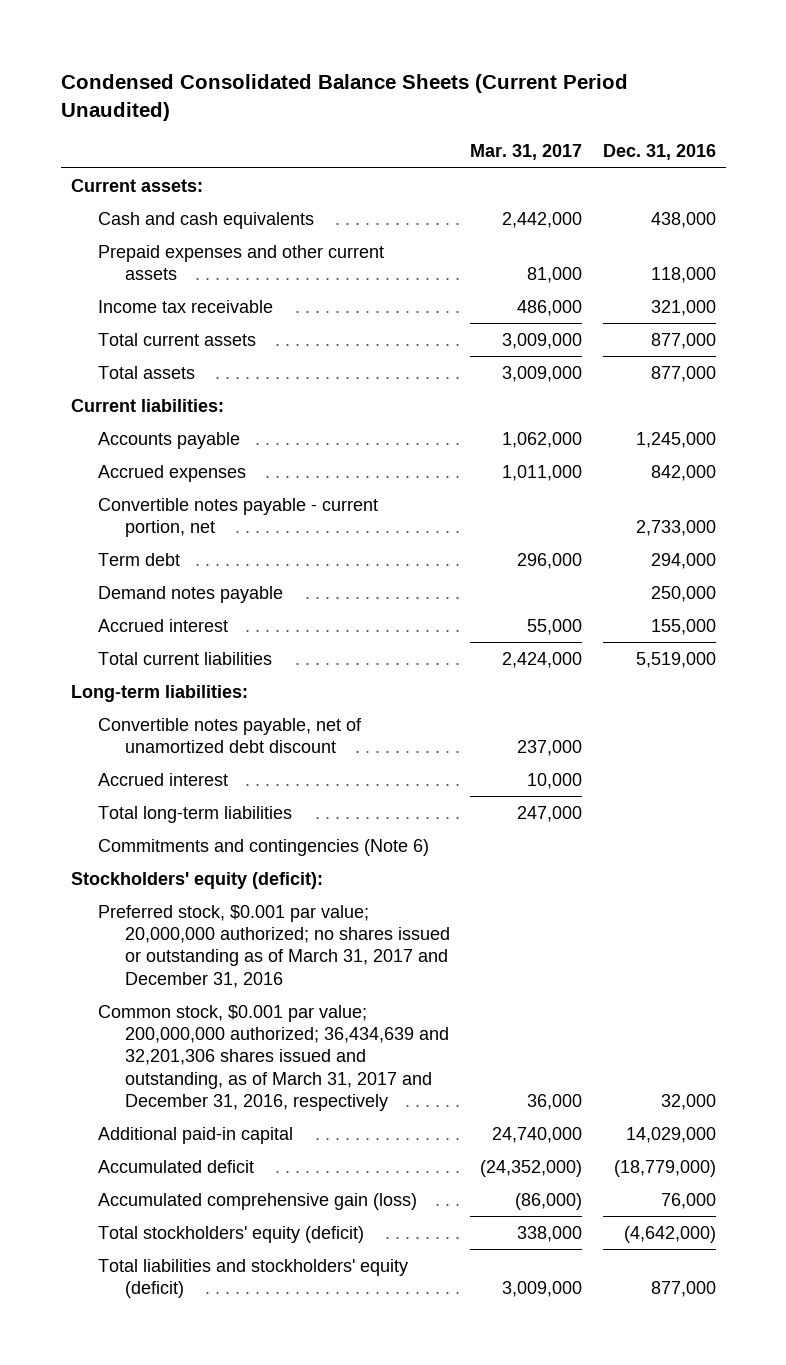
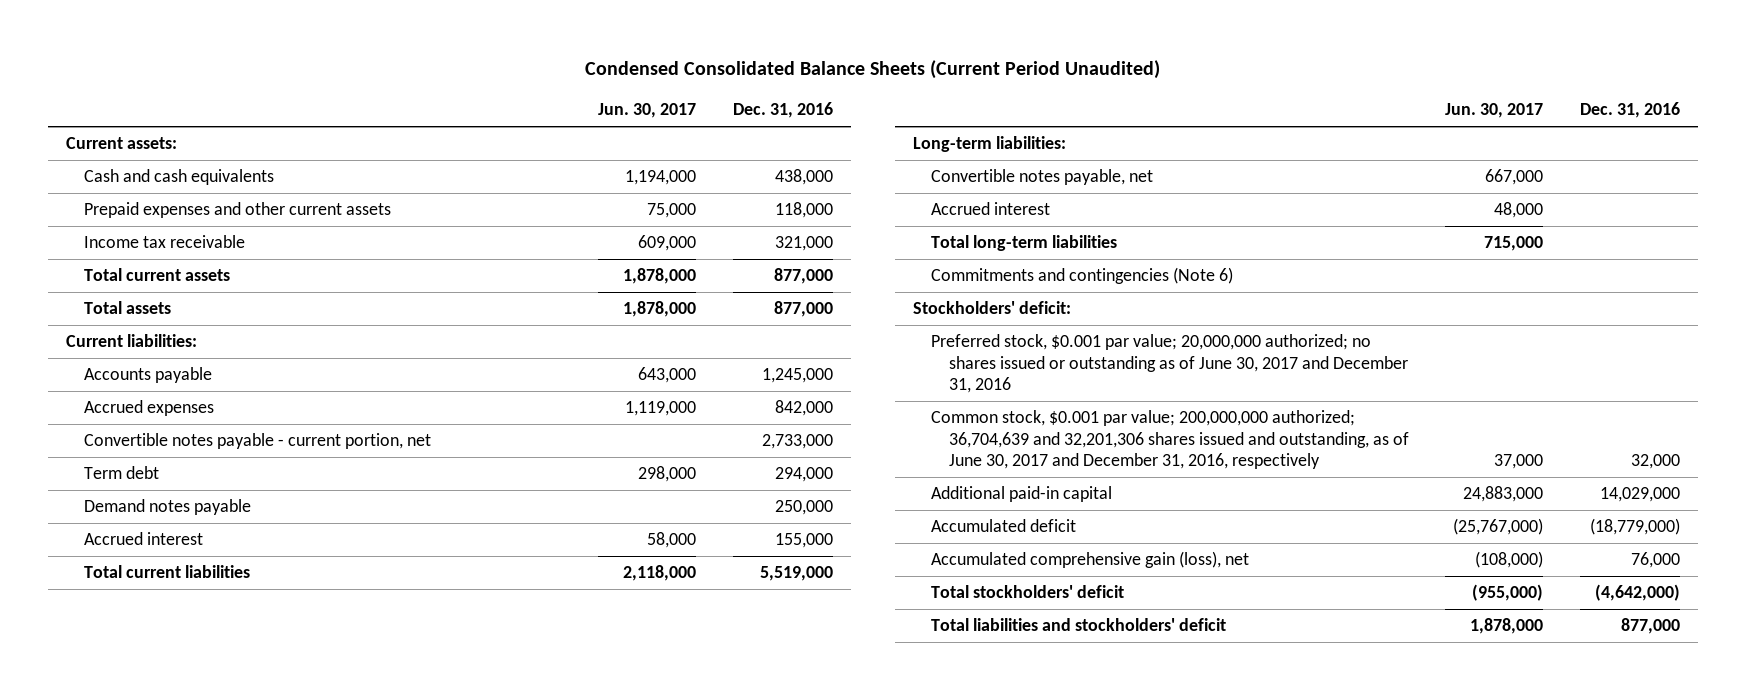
[470,144,583,161] Mar. 31, 2017 -> none
none -> [598,103,697,119] Jun. 30, 2017
[98,717,363,754] Convertible notes payable, net of unamortized debt discount -> [931,169,1154,186] Convertible notes payable, net
[70,871,323,889] Stockholders' equity (deficit): -> [913,301,1072,315] Stockholders' deficit:
[98,904,451,988] Preferred stock, $0.001 par value; 20,000,000 authorized; no shares issued or outstanding as of March 31, 2017 and December 31, 2016 -> [931,334,1408,394] Preferred stock, $0.001 par value; 20,000,000 authorized; no shares issued or outstanding as of June 30, 2017 and December 31, 2016
[98,1004,450,1111] Common stock, $0.001 par value; 200,000,000 authorized; 36,434,639 and 32,201,306 shares issued and outstanding, as of March 31, 2017 and December 31, 2016, respectively -> [931,410,1409,470] Common stock, $0.001 par value; 200,000,000 authorized; 36,704,639 and 32,201,306 shares issued and outstanding, as of June 30, 2017 and December 31, 2016, respectively
[98,1192,418,1210] Accumulated comprehensive gain (loss) -> [931,551,1250,569] Accumulated comprehensive gain (loss), net
[98,1225,365,1243] Total stockholders' equity (deficit) -> [931,585,1125,599] Total stockholders' deficit
[98,1258,409,1299] Total liabilities and stockholders' equity (deficit) -> [931,618,1227,632] Total liabilities and stockholders' deficit

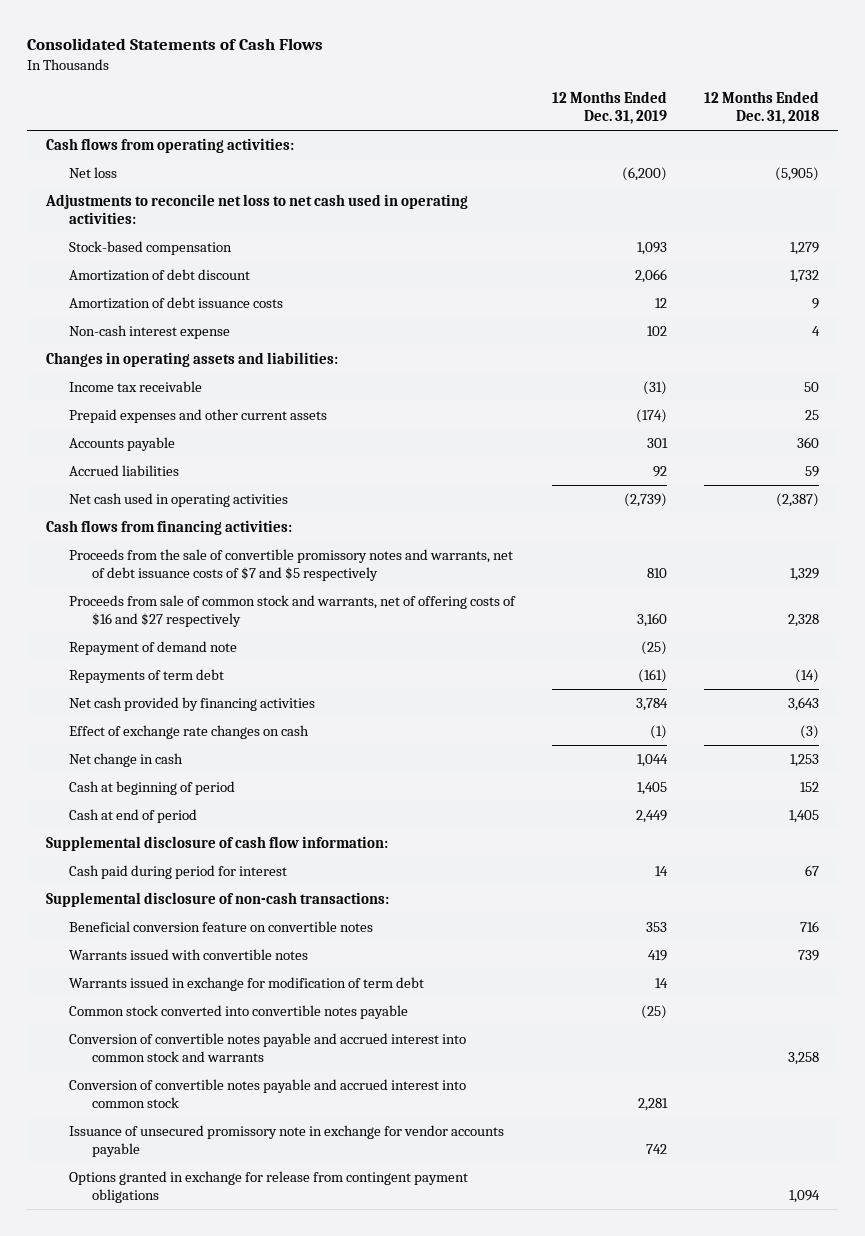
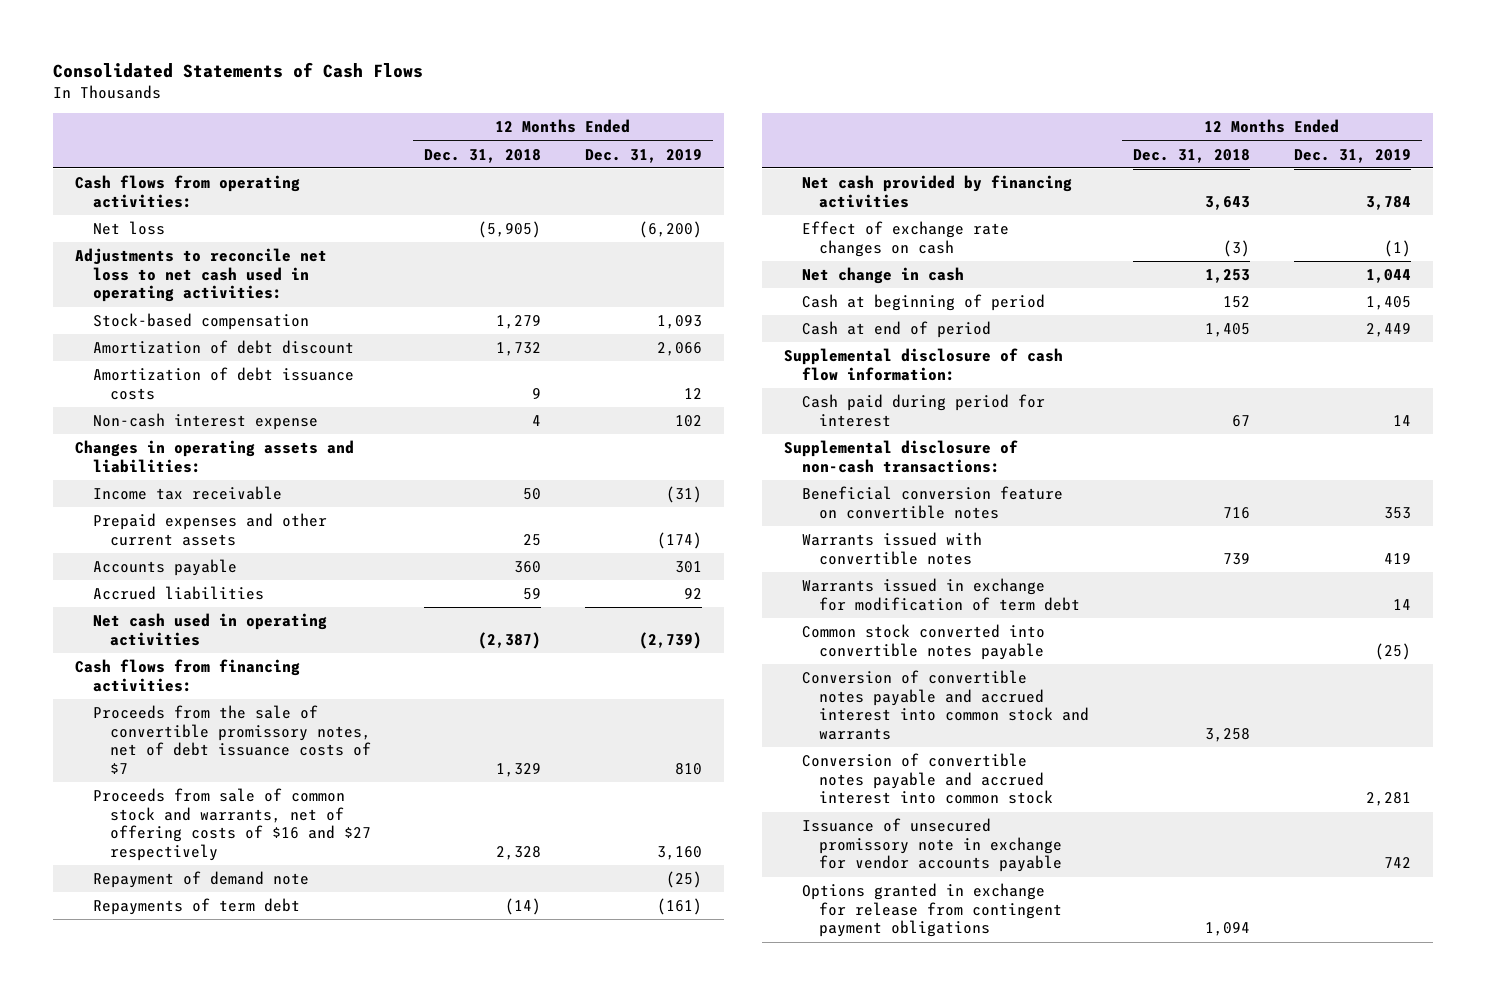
[69,548,514,581] Proceeds from the sale of convertible promissory notes and warrants, net of debt issuance costs of $7 and $5 respectively -> [92,705,372,775] Proceeds from the sale of convertible promissory notes, net of debt issuance costs of $7

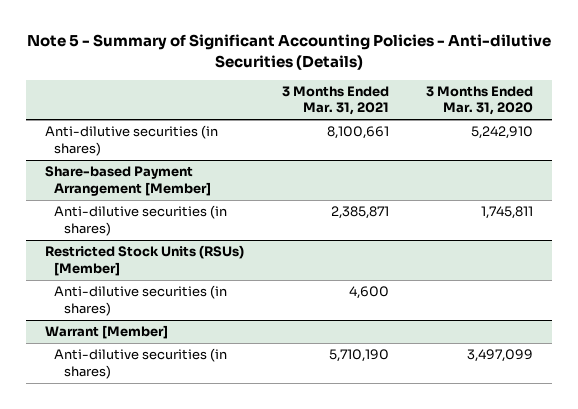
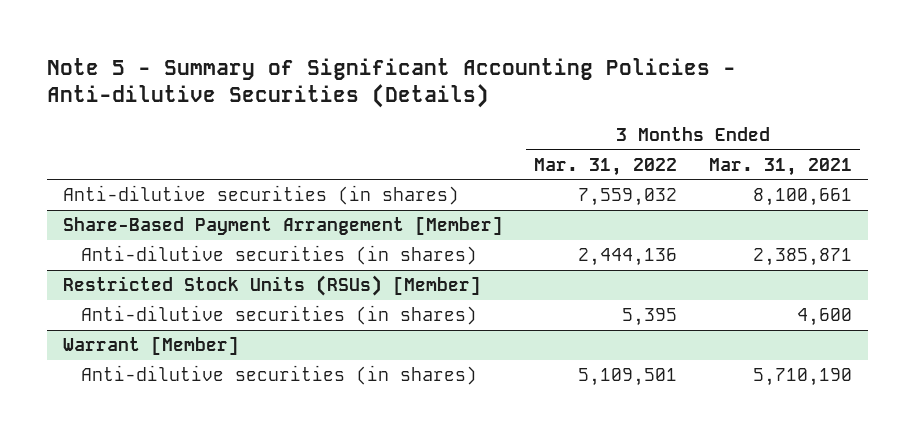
[426,85,534,116] 3 Months Ended Mar. 31, 2020 -> none
none -> [534,157,678,176] Mar. 31, 2022
[45,166,212,196] Share-based Payment Arrangement [Member] -> [62,216,503,236] Share-Based Payment Arrangement [Member]

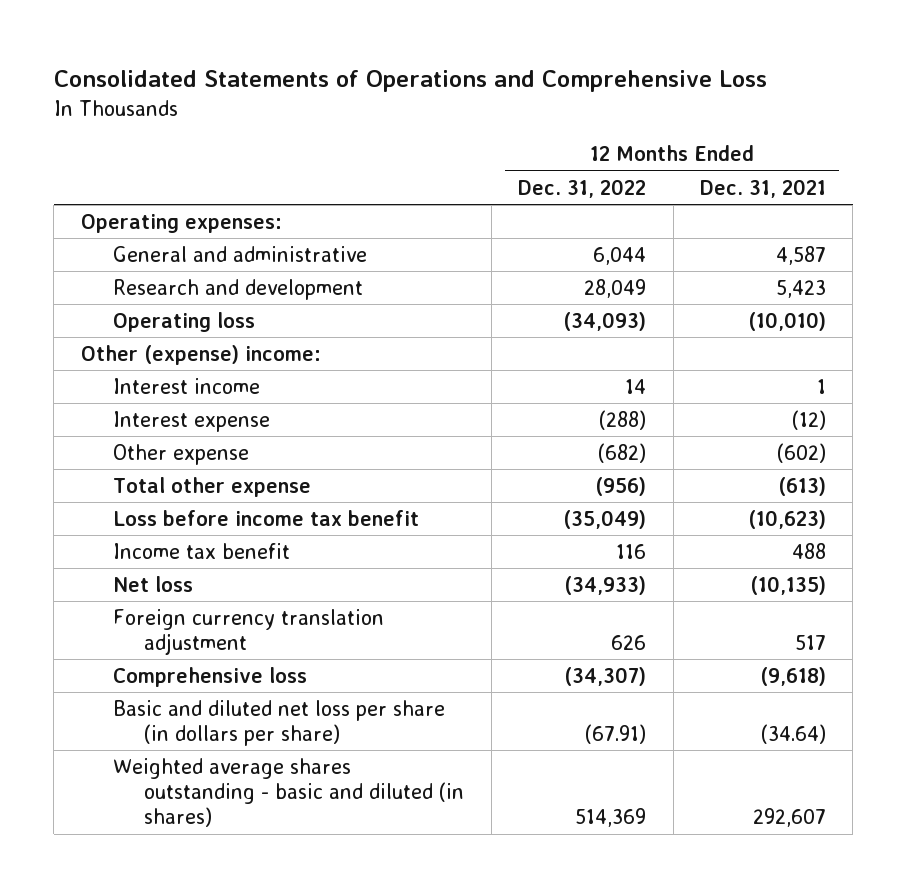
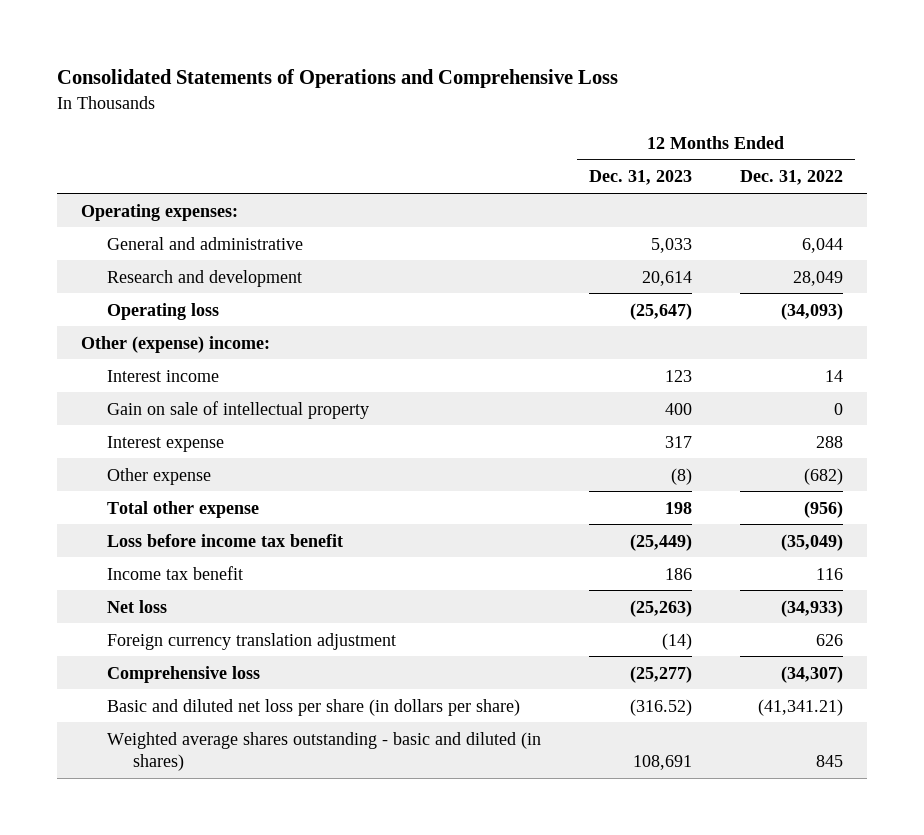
[699,178,826,198] Dec. 31, 2021 -> none
none -> [588,170,692,186] Dec. 31, 2023
none -> [106,400,369,419] Gain on sale of intellectual property
[599,409,647,430] (288) -> [815,435,843,448] 288
[585,724,647,745] (67.91) -> [757,698,843,716] (41,341.21)
[575,808,647,828] 514,369 -> [815,755,843,768] 845

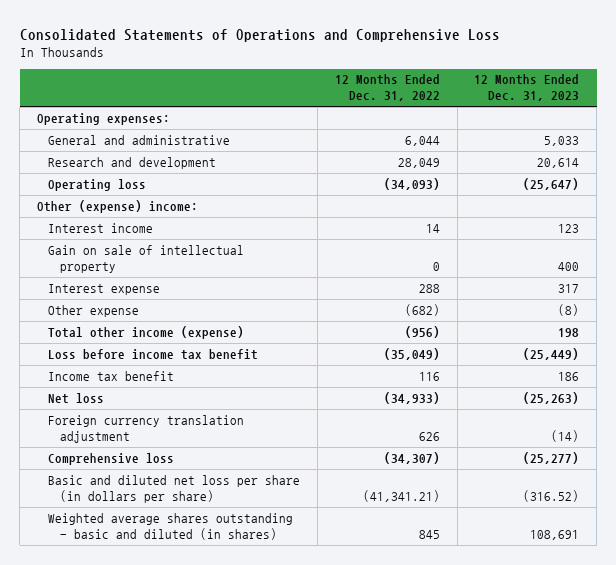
[106,500,259,518] Total other expense -> [48,325,245,339] Total other income (expense)

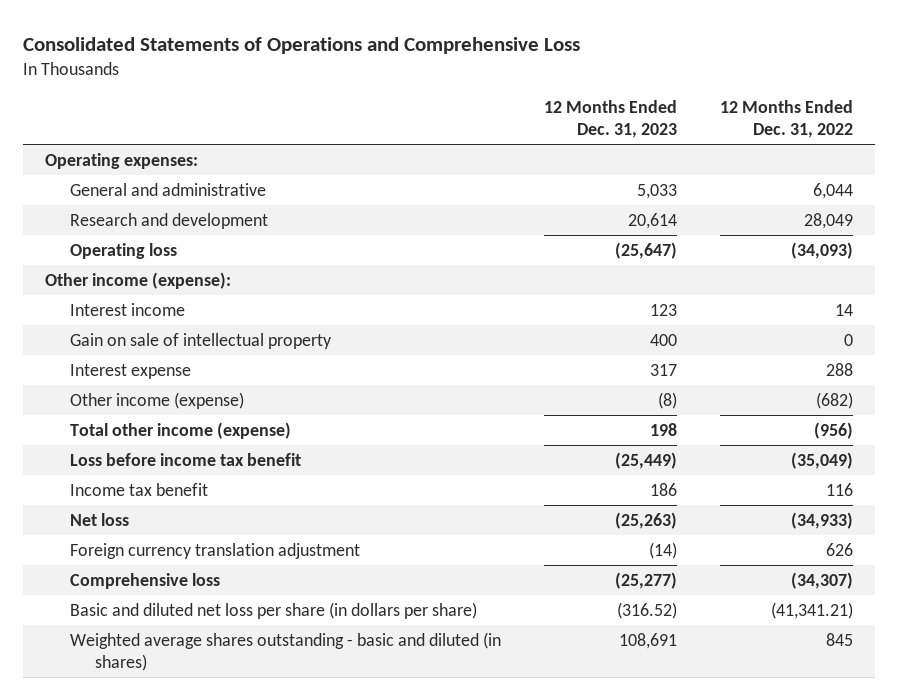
[36,199,198,213] Other (expense) income: -> [44,271,231,289] Other income (expense):
[48,304,140,317] Other expense -> [69,391,244,409] Other income (expense)

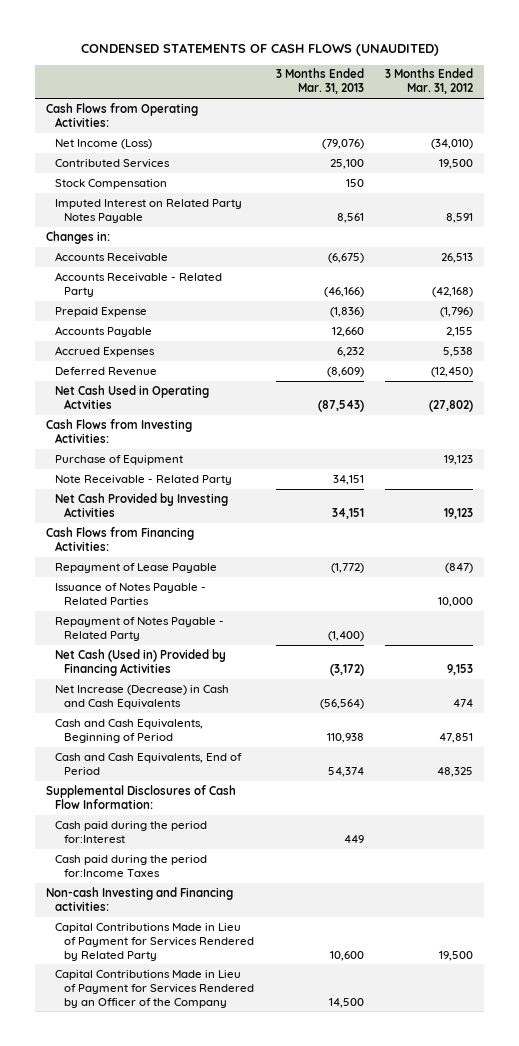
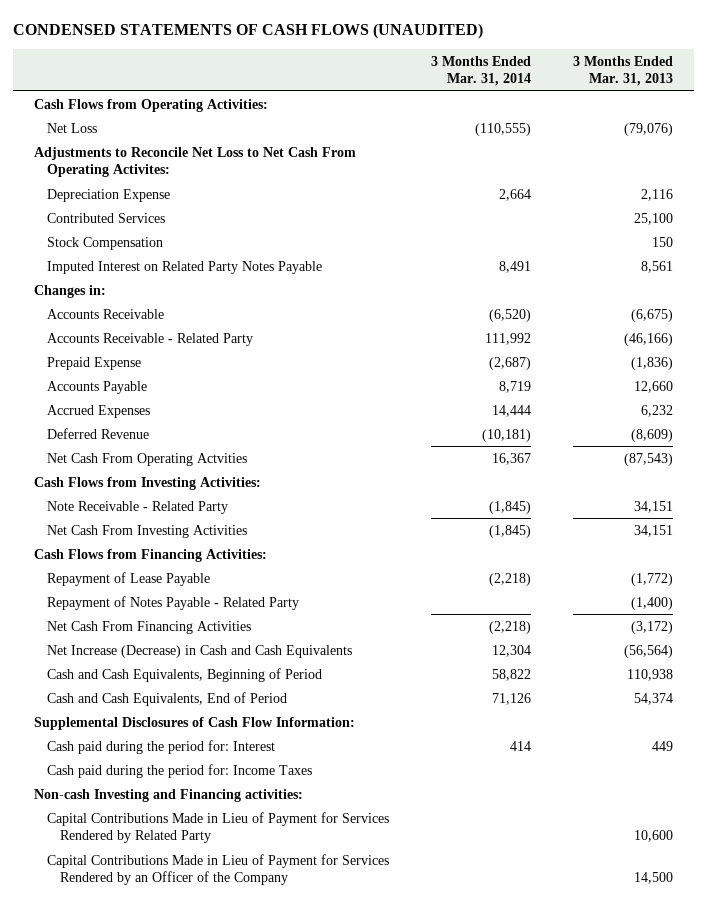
[385,68,474,95] 3 Months Ended Mar. 31, 2012 -> none
none -> [431,56,532,87] 3 Months Ended Mar. 31, 2014
[55,138,153,149] Net Income (Loss) -> [47,122,98,133] Net Loss
none -> [34,146,357,178] Adjustments to Reconcile Net Loss to Net Cash From Operating Activites:
none -> [47,188,171,202] Depreciation Expense
[55,384,210,409] Net Cash Used in Operating Actvities -> [47,452,248,466] Net Cash From Operating Actvities
[55,454,184,465] Purchase of Equipment -> none
[55,492,229,517] Net Cash Provided by Investing Activities -> [47,524,248,538] Net Cash From Investing Activities
[55,582,207,605] Issuance of Notes Payable - Related Parties -> none
[55,648,227,676] Net Cash (Used in) Provided by Financing Activities -> [47,620,252,634] Net Cash From Financing Activities
[55,820,208,843] Cash paid during the period for:Interest -> [47,739,276,754] Cash paid during the period for: Interest
[55,854,208,877] Cash paid during the period for:Income Taxes -> [47,763,313,778] Cash paid during the period for: Income Taxes

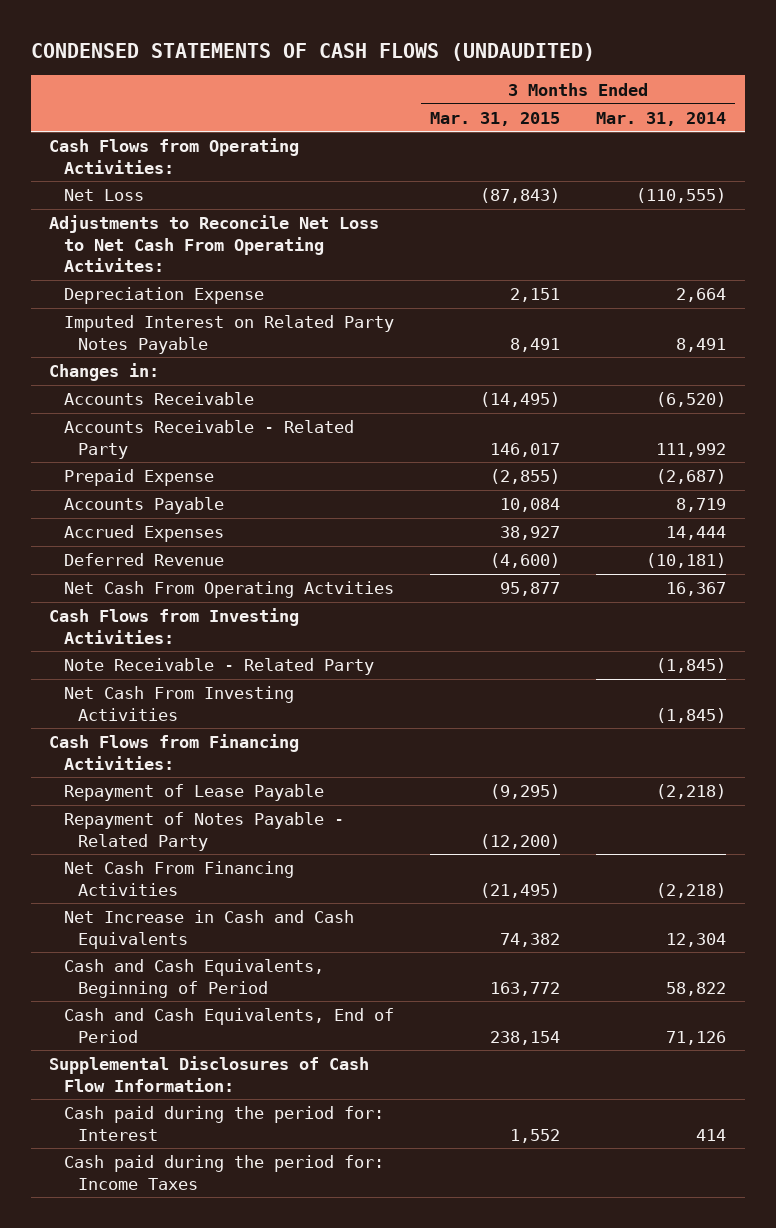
[13,23,484,40] CONDENSED STATEMENTS OF CASH FLOWS (UNAUDITED) -> [31,43,596,62] CONDENSED STATEMENTS OF CASH FLOWS (UNDAUDITED)
[573,56,674,87] 3 Months Ended Mar. 31, 2013 -> none
none -> [429,111,560,126] Mar. 31, 2015
[47,212,166,223] Contributed Services -> none
[47,236,164,250] Stock Compensation -> none
[47,644,353,658] Net Increase (Decrease) in Cash and Cash Equivalents -> [63,910,354,949] Net Increase in Cash and Cash Equivalents
[34,788,304,802] Non-cash Investing and Financing activities: -> none
[47,811,390,844] Capital Contributions Made in Lieu of Payment for Services Rendered by Related Party -> none
[47,853,390,886] Capital Contributions Made in Lieu of Payment for Services Rendered by an Officer of the Company -> none

